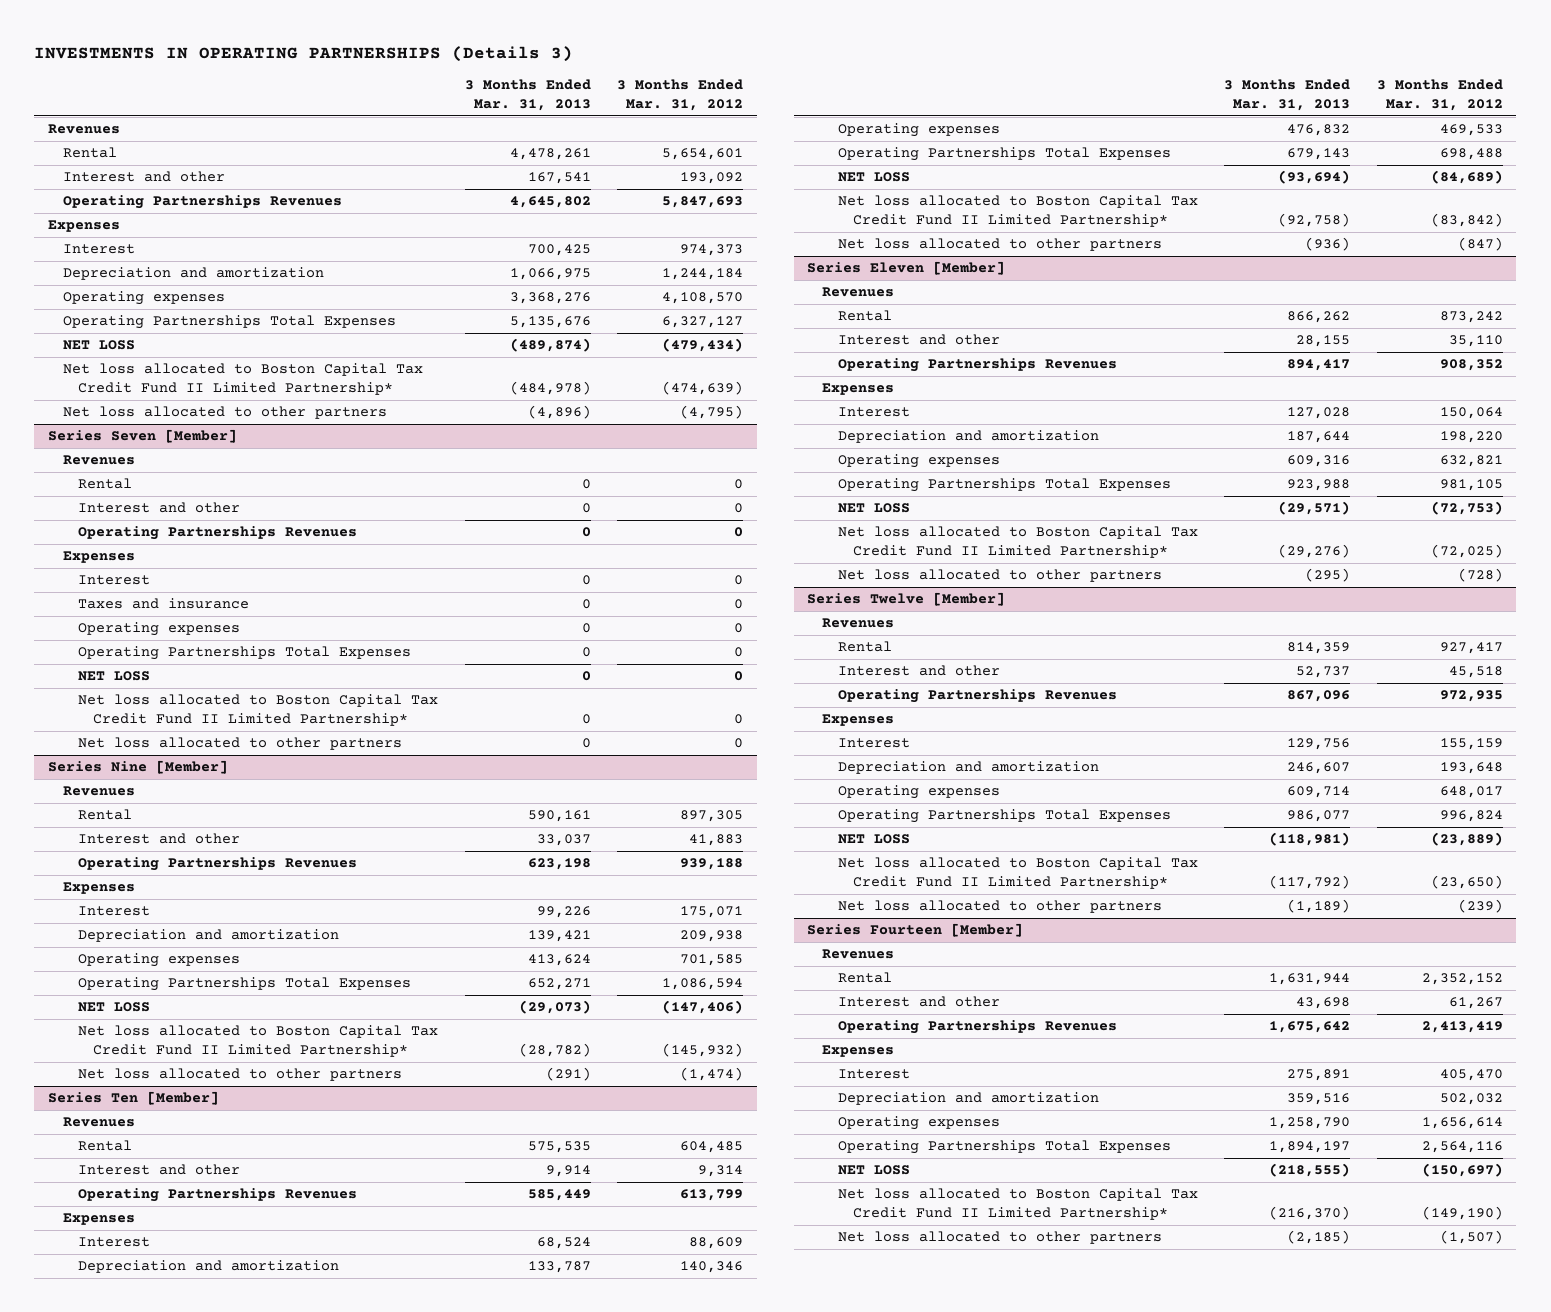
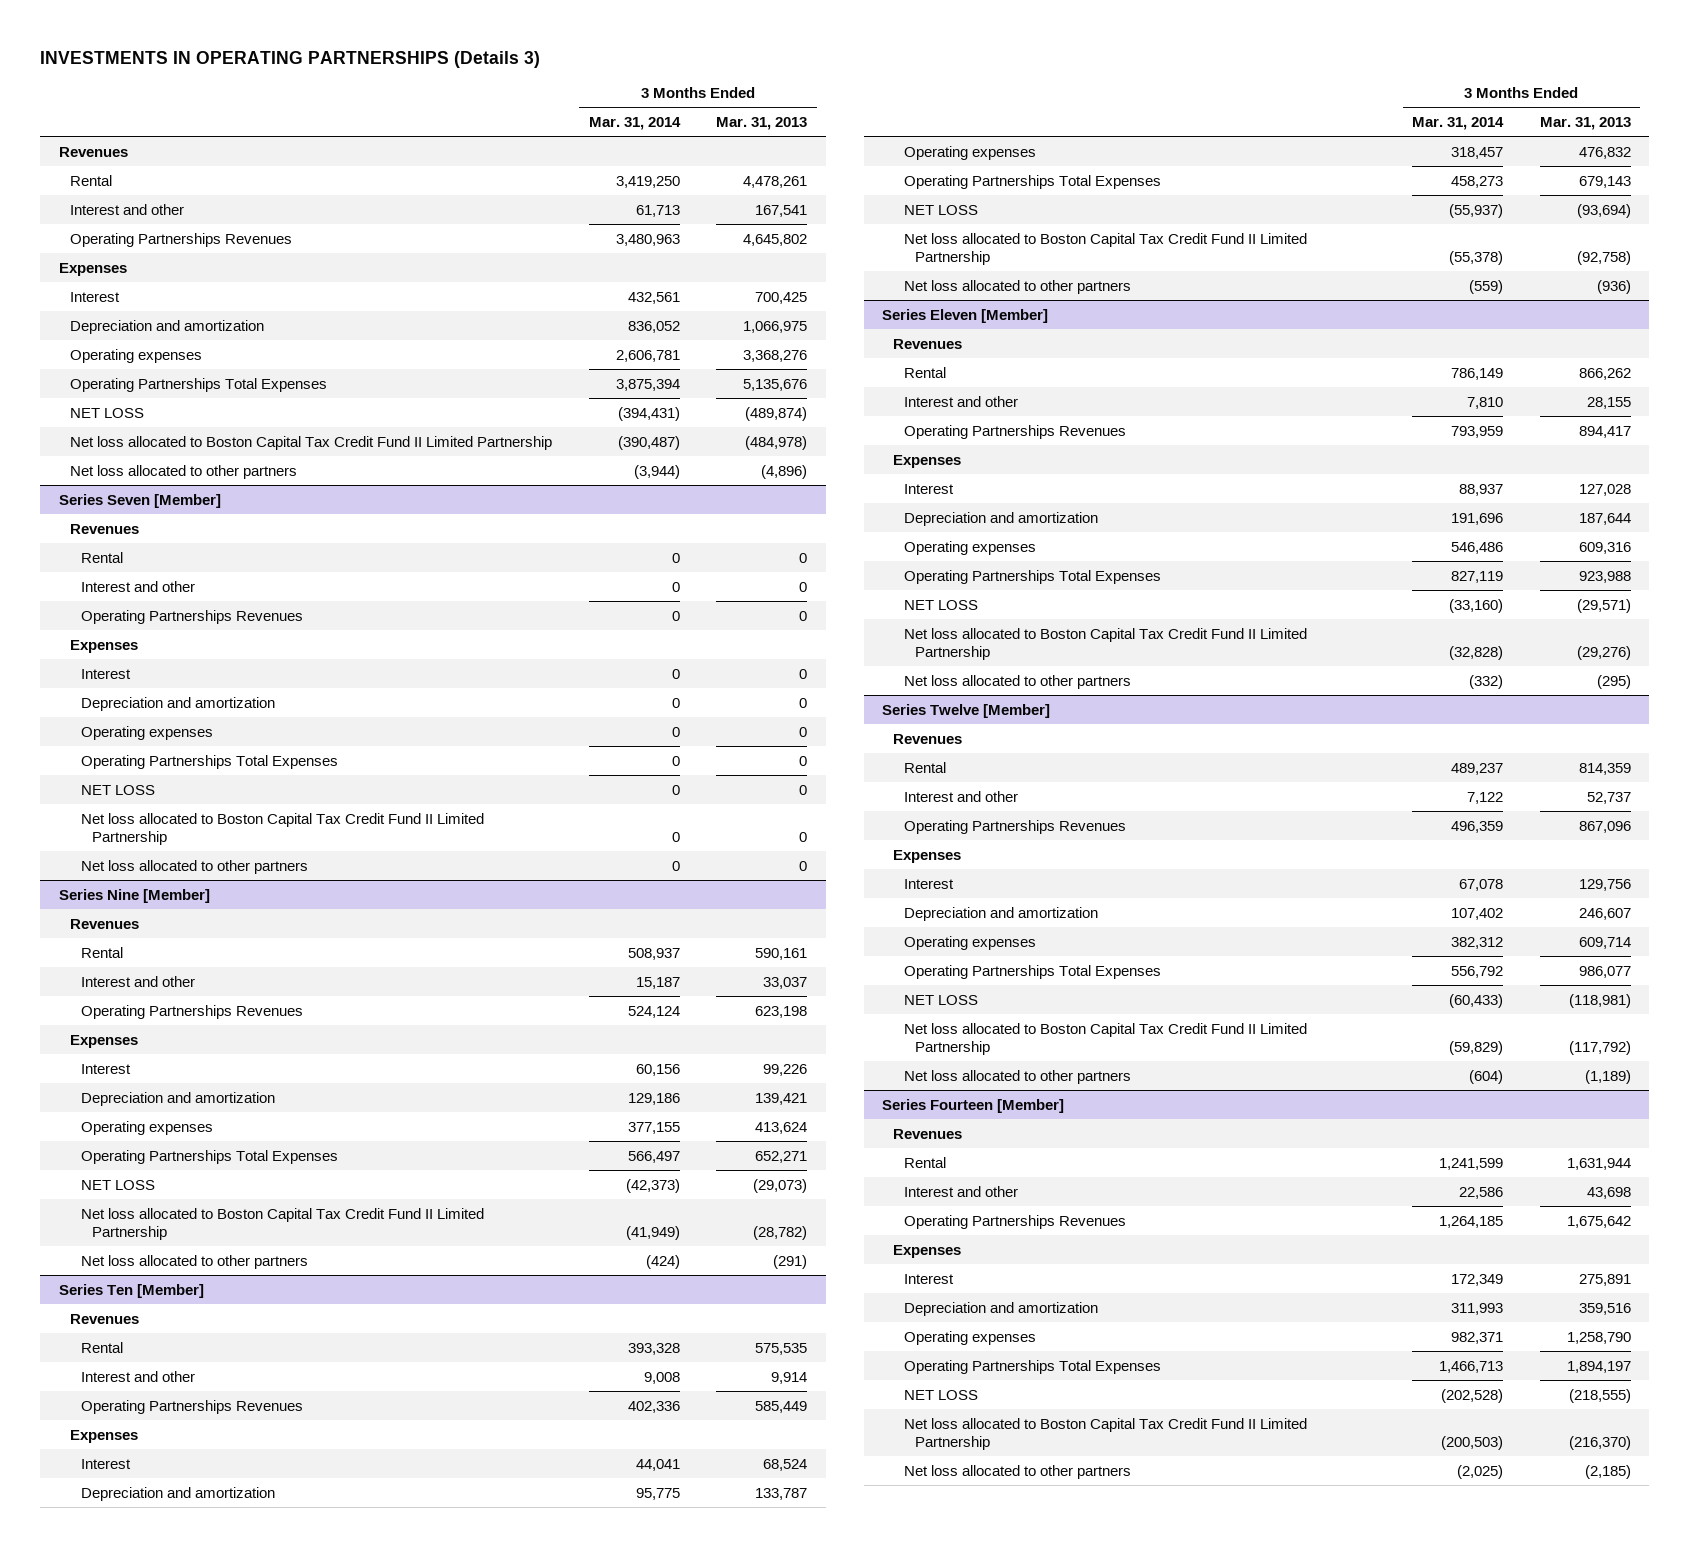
[617,79,744,112] 3 Months Ended Mar. 31, 2012 -> none
none -> [588,117,681,131] Mar. 31, 2014
[62,363,423,396] Net loss allocated to Boston Capital Tax Credit Fund II Limited Partnership* -> [69,435,552,450] Net loss allocated to Boston Capital Tax Credit Fund II Limited Partnership
[77,598,249,610] Taxes and insurance -> none
none -> [80,696,275,711] Depreciation and amortization
[77,694,438,727] Net loss allocated to Boston Capital Tax Credit Fund II Limited Partnership* -> [80,812,484,846] Net loss allocated to Boston Capital Tax Credit Fund II Limited Partnership
[77,1025,438,1058] Net loss allocated to Boston Capital Tax Credit Fund II Limited Partnership* -> [80,1207,484,1241] Net loss allocated to Boston Capital Tax Credit Fund II Limited Partnership
[837,195,1198,228] Net loss allocated to Boston Capital Tax Credit Fund II Limited Partnership* -> [904,232,1308,266] Net loss allocated to Boston Capital Tax Credit Fund II Limited Partnership
[837,526,1198,559] Net loss allocated to Boston Capital Tax Credit Fund II Limited Partnership* -> [904,627,1308,661] Net loss allocated to Boston Capital Tax Credit Fund II Limited Partnership
[837,857,1198,890] Net loss allocated to Boston Capital Tax Credit Fund II Limited Partnership* -> [904,1022,1308,1056] Net loss allocated to Boston Capital Tax Credit Fund II Limited Partnership
[837,1188,1198,1221] Net loss allocated to Boston Capital Tax Credit Fund II Limited Partnership* -> [904,1417,1308,1451] Net loss allocated to Boston Capital Tax Credit Fund II Limited Partnership

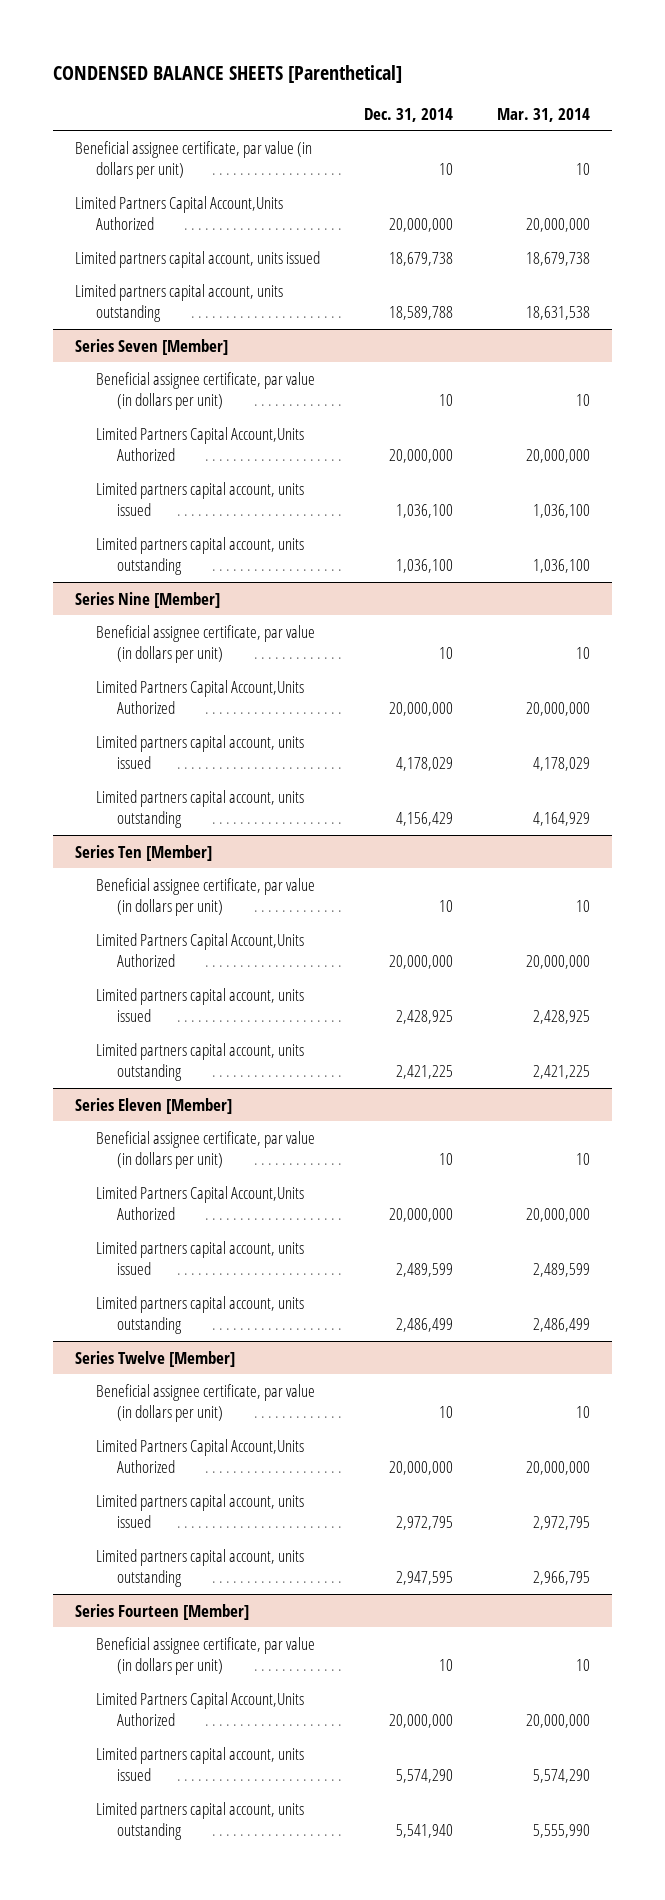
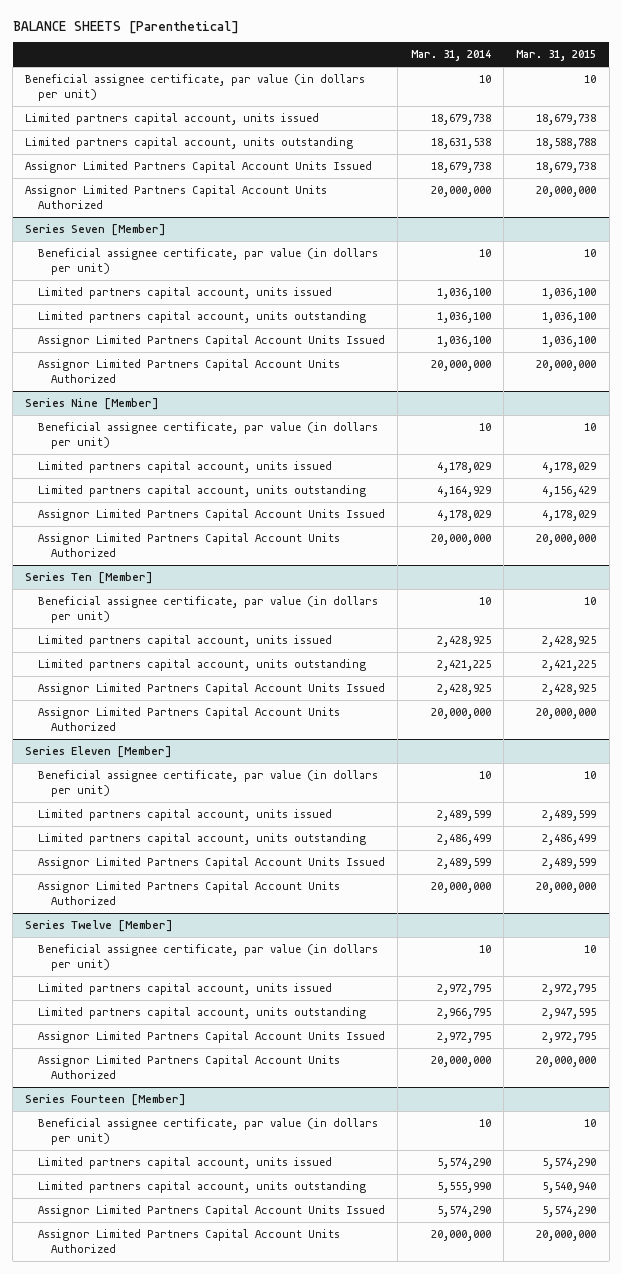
[53,64,403,83] CONDENSED BALANCE SHEETS [Parenthetical] -> [12,20,239,34] BALANCE SHEETS [Parenthetical]
[363,107,453,122] Dec. 31, 2014 -> none
none -> [516,50,597,62] Mar. 31, 2015
[75,195,284,231] Limited Partners Capital Account,Units Authorized -> none
none -> [25,161,373,174] Assignor Limited Partners Capital Account Units Issued
none -> [25,185,328,210] Assignor Limited Partners Capital Account Units Authorized
[96,426,305,462] Limited Partners Capital Account,Units Authorized -> none
none -> [38,335,386,348] Assignor Limited Partners Capital Account Units Issued
none -> [38,359,341,384] Assignor Limited Partners Capital Account Units Authorized
[96,679,305,715] Limited Partners Capital Account,Units Authorized -> none
none -> [38,509,386,522] Assignor Limited Partners Capital Account Units Issued
none -> [38,533,341,558] Assignor Limited Partners Capital Account Units Authorized
[96,932,305,968] Limited Partners Capital Account,Units Authorized -> none
none -> [38,683,386,696] Assignor Limited Partners Capital Account Units Issued
none -> [38,707,341,732] Assignor Limited Partners Capital Account Units Authorized
[96,1185,305,1221] Limited Partners Capital Account,Units Authorized -> none
none -> [38,857,386,870] Assignor Limited Partners Capital Account Units Issued
none -> [38,881,341,906] Assignor Limited Partners Capital Account Units Authorized
[96,1438,305,1474] Limited Partners Capital Account,Units Authorized -> none
none -> [38,1031,386,1044] Assignor Limited Partners Capital Account Units Issued
none -> [38,1055,341,1080] Assignor Limited Partners Capital Account Units Authorized
[96,1691,305,1727] Limited Partners Capital Account,Units Authorized -> none
none -> [38,1205,386,1218] Assignor Limited Partners Capital Account Units Issued
none -> [38,1229,341,1254] Assignor Limited Partners Capital Account Units Authorized

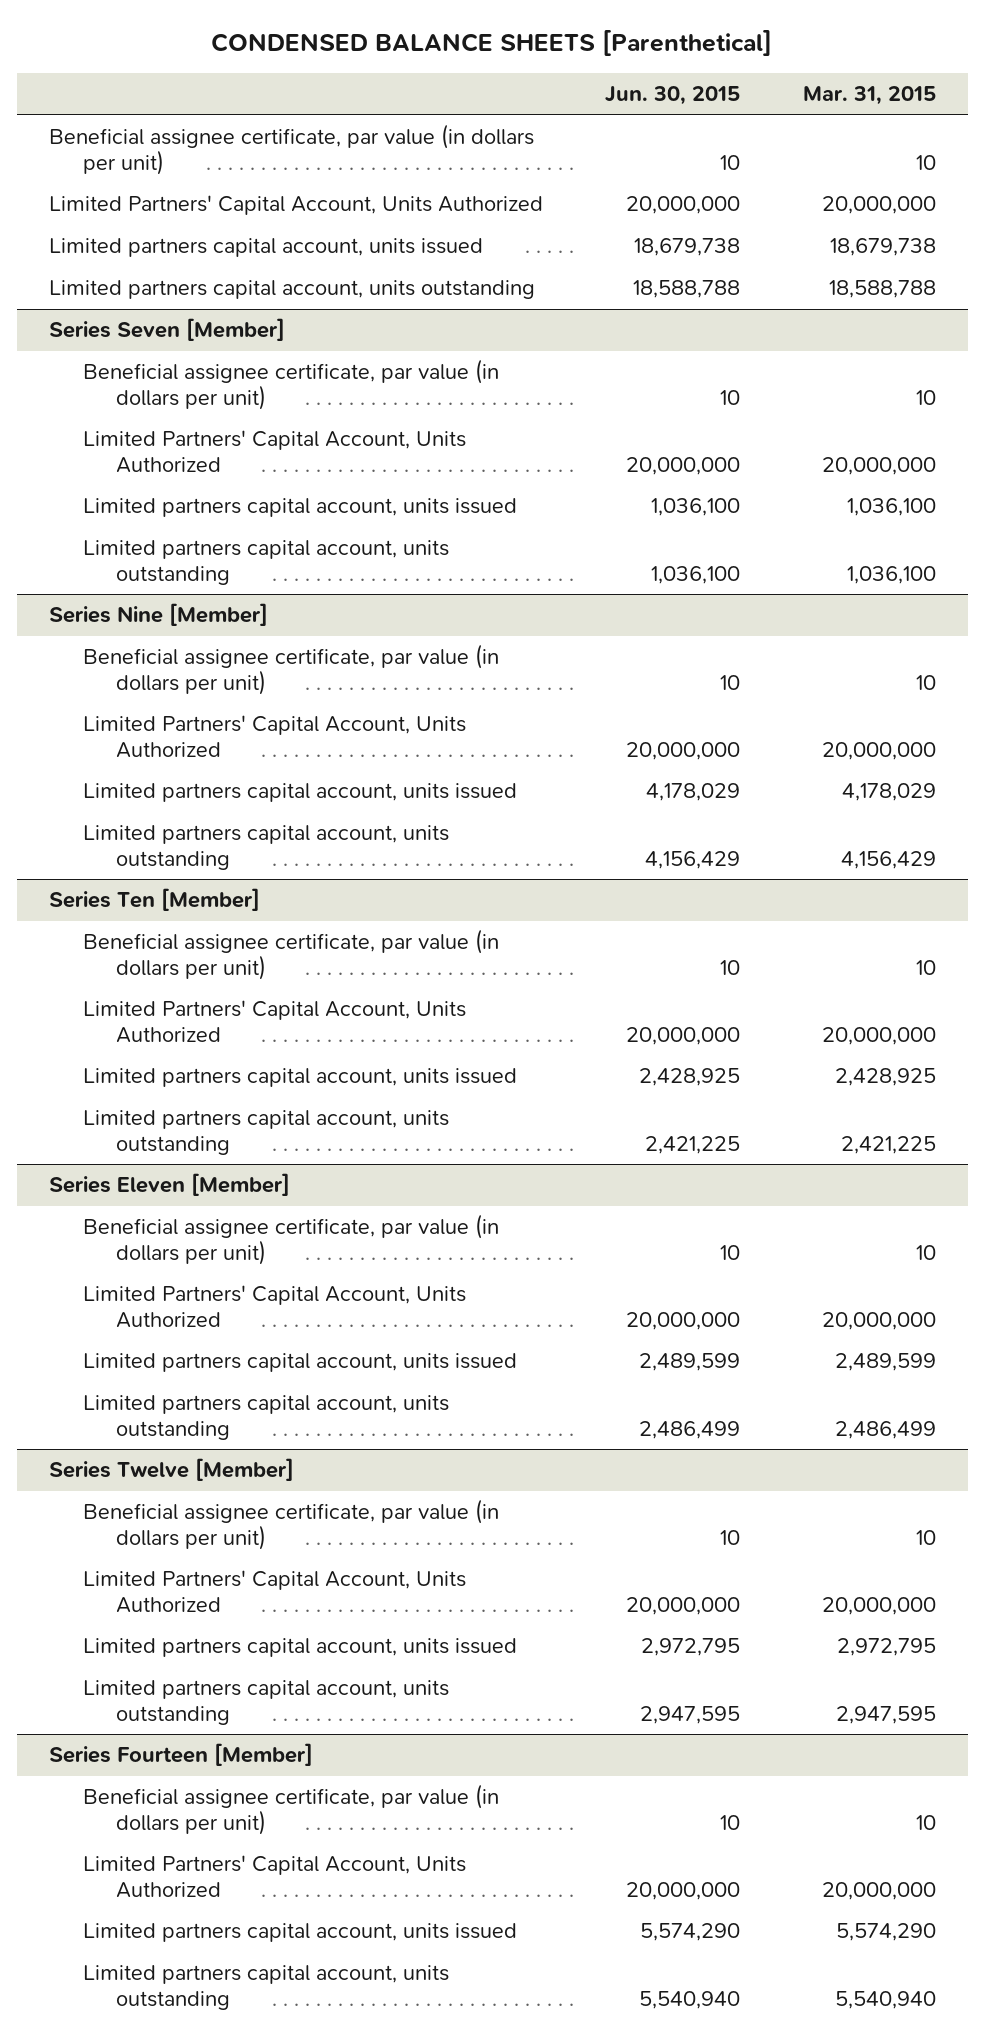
[12,20,239,34] BALANCE SHEETS [Parenthetical] -> [211,30,773,57] CONDENSED BALANCE SHEETS [Parenthetical]
[410,50,491,62] Mar. 31, 2014 -> none
none -> [605,86,741,106] Jun. 30, 2015
none -> [48,195,543,216] Limited Partners' Capital Account, Units Authorized
[25,161,373,174] Assignor Limited Partners Capital Account Units Issued -> none
[25,185,328,210] Assignor Limited Partners Capital Account Units Authorized -> none
none -> [82,430,466,473] Limited Partners' Capital Account, Units Authorized
[38,335,386,348] Assignor Limited Partners Capital Account Units Issued -> none
[38,359,341,384] Assignor Limited Partners Capital Account Units Authorized -> none
none -> [82,715,466,758] Limited Partners' Capital Account, Units Authorized
[38,509,386,522] Assignor Limited Partners Capital Account Units Issued -> none
[38,533,341,558] Assignor Limited Partners Capital Account Units Authorized -> none
none -> [82,1000,466,1043] Limited Partners' Capital Account, Units Authorized
[38,683,386,696] Assignor Limited Partners Capital Account Units Issued -> none
[38,707,341,732] Assignor Limited Partners Capital Account Units Authorized -> none
none -> [82,1285,466,1328] Limited Partners' Capital Account, Units Authorized
[38,857,386,870] Assignor Limited Partners Capital Account Units Issued -> none
[38,881,341,906] Assignor Limited Partners Capital Account Units Authorized -> none
none -> [82,1570,466,1613] Limited Partners' Capital Account, Units Authorized
[38,1031,386,1044] Assignor Limited Partners Capital Account Units Issued -> none
[38,1055,341,1080] Assignor Limited Partners Capital Account Units Authorized -> none
none -> [82,1855,466,1898] Limited Partners' Capital Account, Units Authorized
[38,1205,386,1218] Assignor Limited Partners Capital Account Units Issued -> none
[38,1229,341,1254] Assignor Limited Partners Capital Account Units Authorized -> none

